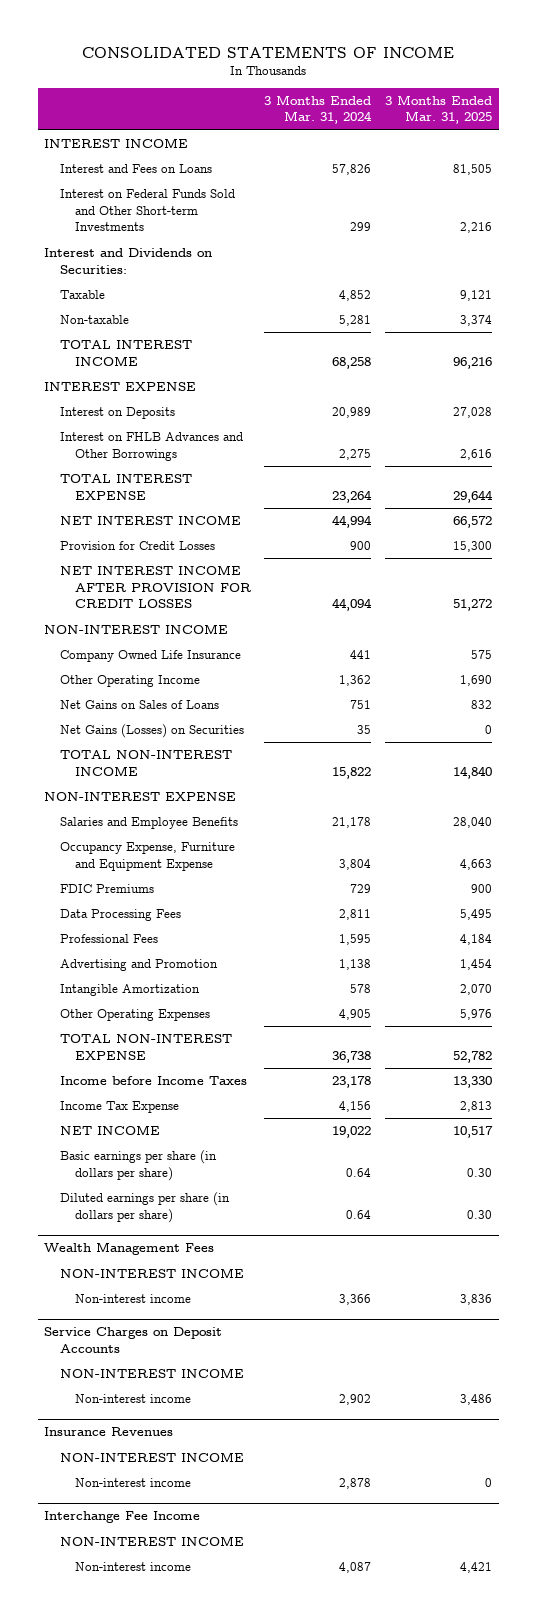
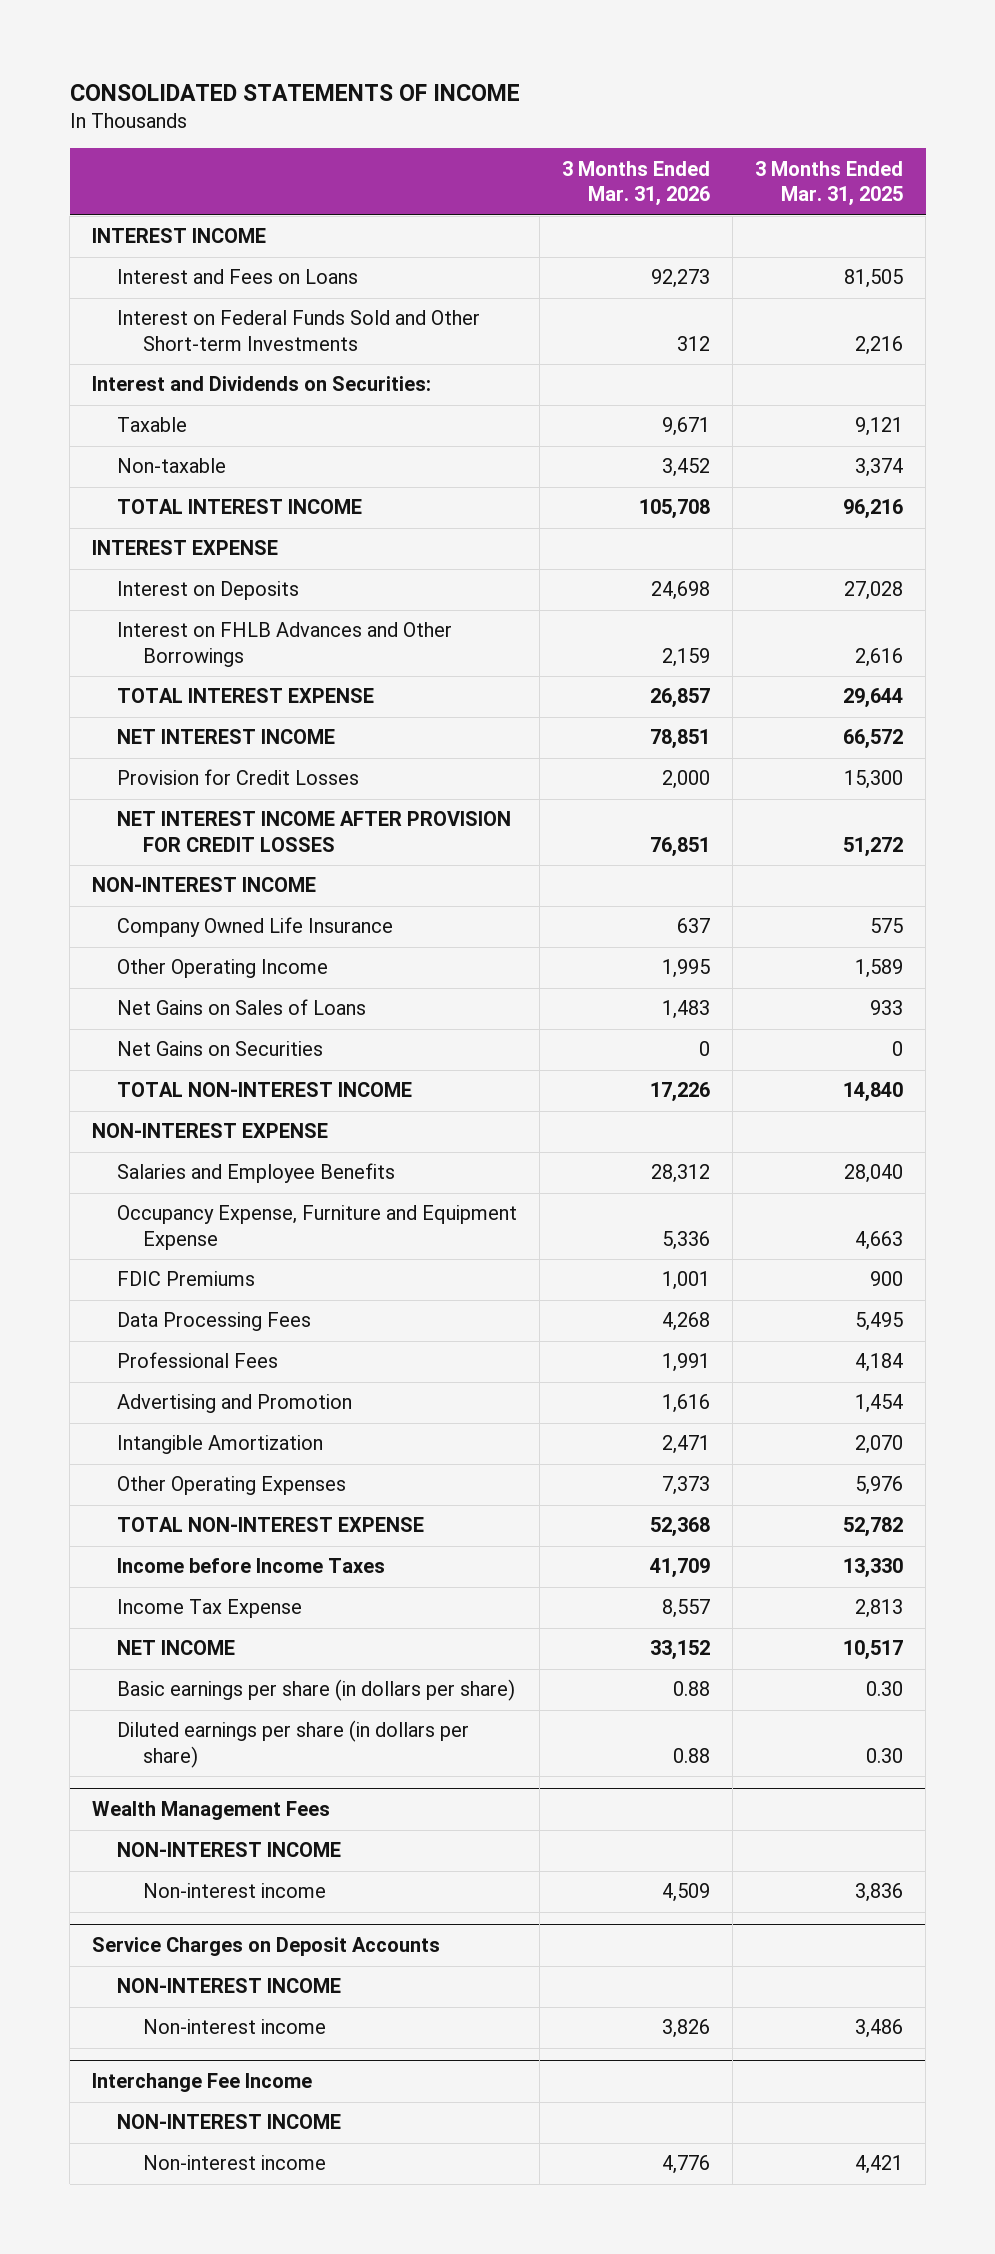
[264,94,373,125] 3 Months Ended Mar. 31, 2024 -> none
none -> [562,160,711,207] 3 Months Ended Mar. 31, 2026
[459,675,492,687] 1,690 -> [855,959,904,979] 1,589
[470,700,492,710] 832 -> [870,1000,904,1016] 933
[59,724,244,739] Net Gains (Losses) on Securities -> [117,1041,324,1057] Net Gains on Securities
[44,1427,174,1437] Insurance Revenues -> none
[59,1452,244,1463] NON-INTEREST INCOME -> none
[74,1478,191,1488] Non-interest income -> none

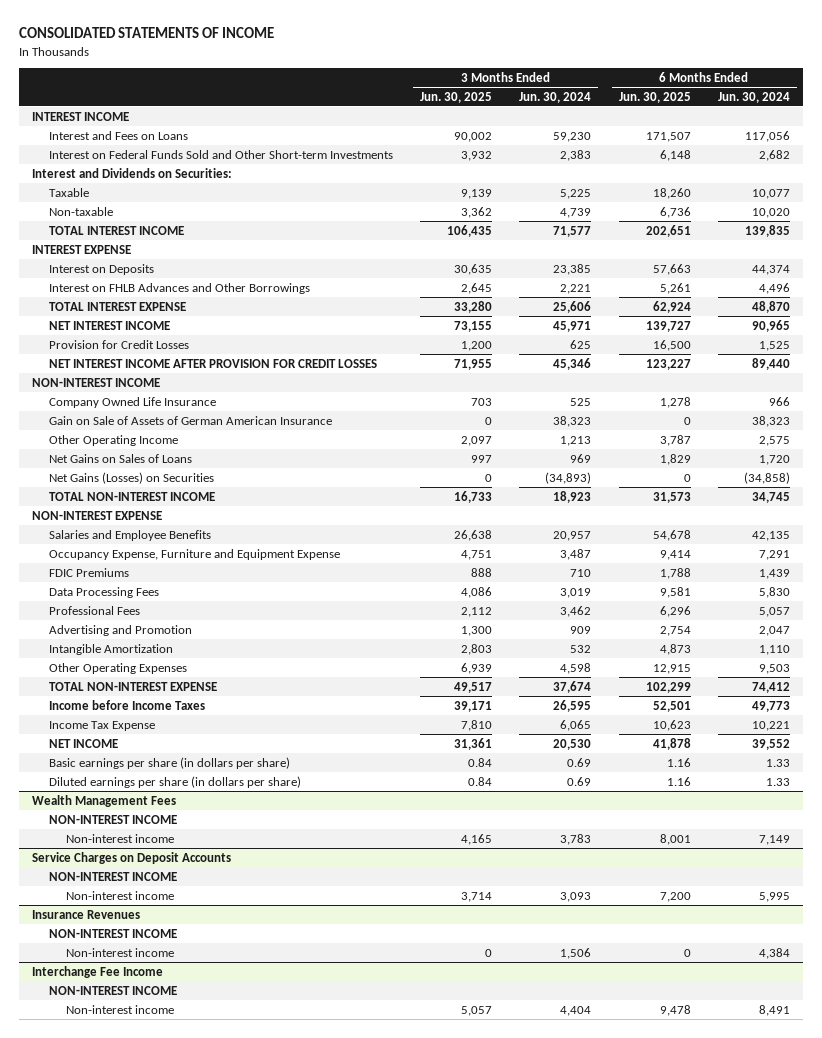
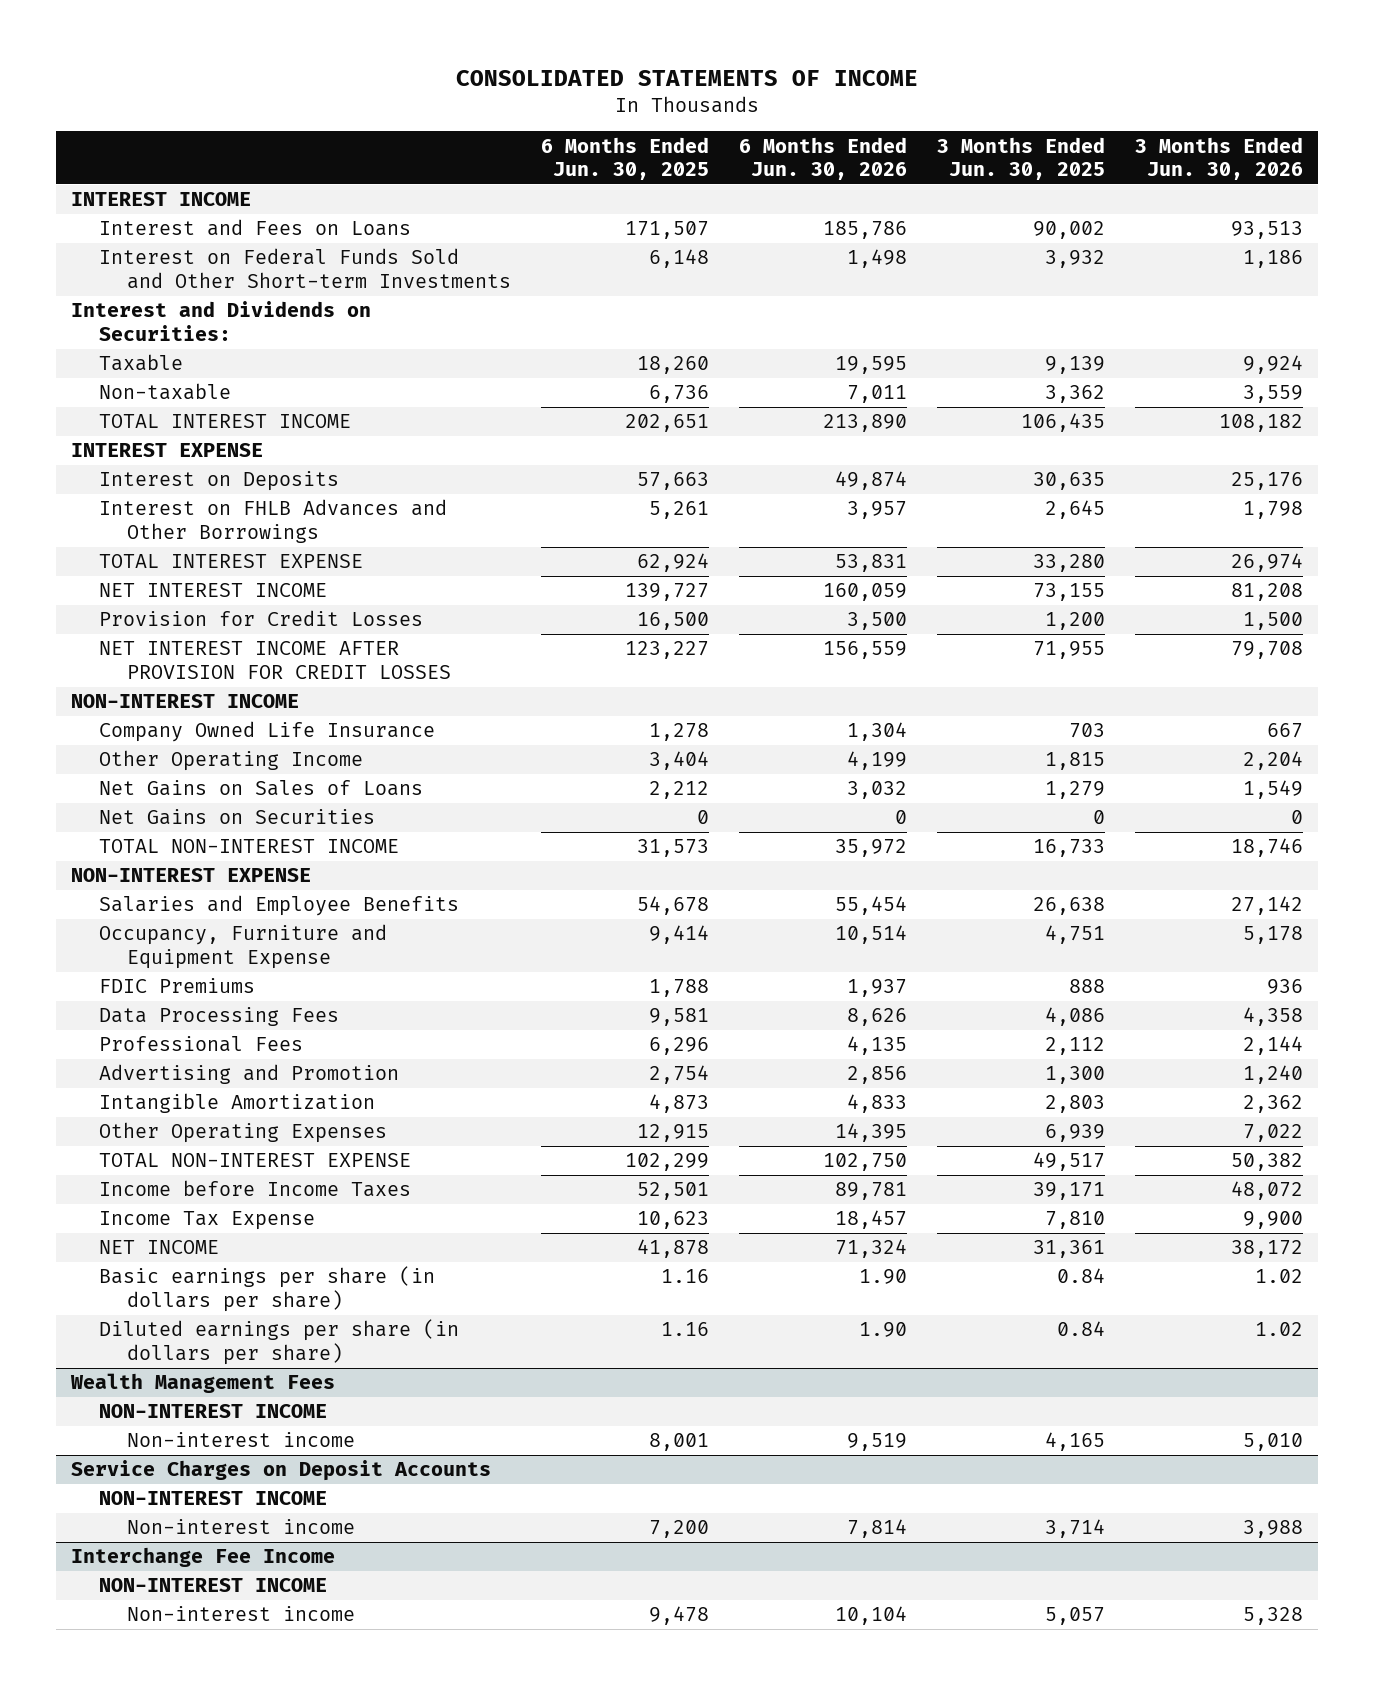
[519,91,592,103] Jun. 30, 2024 -> none
[717,91,790,103] Jun. 30, 2024 -> none
none -> [738,136,907,181] 6 Months Ended Jun. 30, 2026
none -> [1134,136,1303,181] 3 Months Ended Jun. 30, 2026
[48,415,332,425] Gain on Sale of Assets of German American Insurance -> none
[461,435,493,446] 2,097 -> [1044,752,1105,771] 1,815
[659,434,691,446] 3,787 -> [648,751,709,771] 3,404
[471,454,493,463] 997 -> [1044,781,1105,800] 1,279
[659,453,691,465] 1,829 -> [648,781,709,800] 2,212
[48,471,214,484] Net Gains (Losses) on Securities -> [98,809,375,826] Net Gains on Securities
[48,548,340,560] Occupancy Expense, Furniture and Equipment Expense -> [98,924,387,969] Occupancy, Furniture and Equipment Expense
[32,909,141,919] Insurance Revenues -> none
[48,928,177,938] NON-INTEREST INCOME -> none
[65,947,174,957] Non-interest income -> none

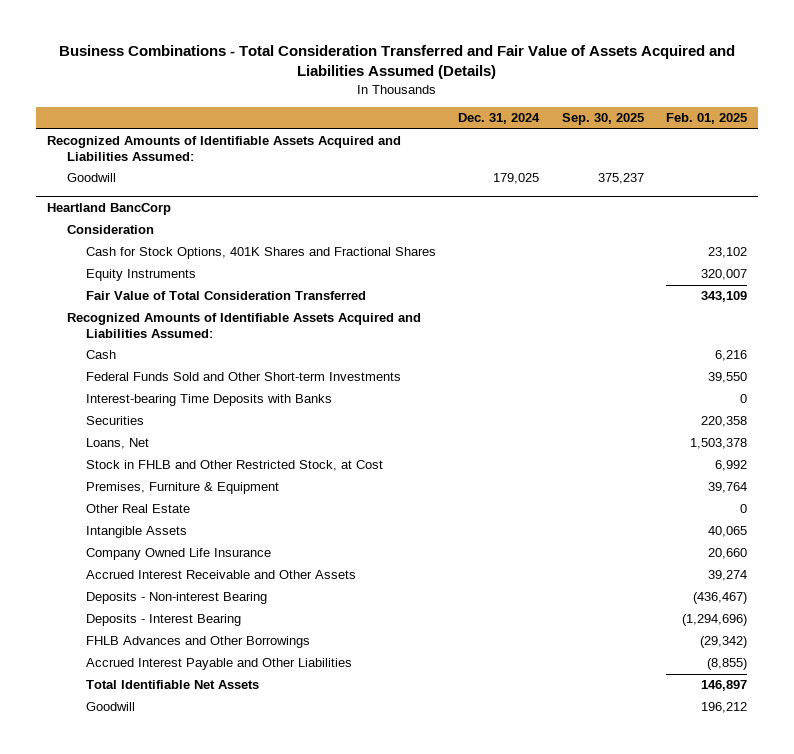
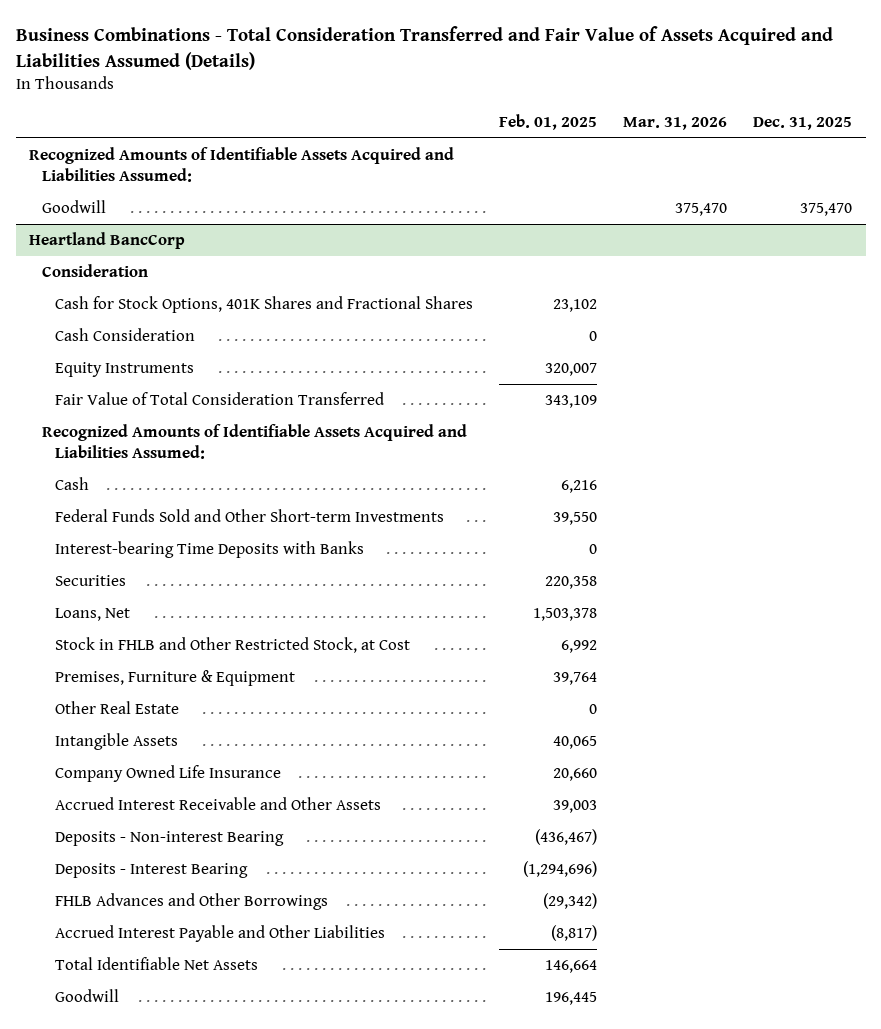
[458,113,541,125] Dec. 31, 2024 -> none
[561,113,644,126] Sep. 30, 2025 -> none
none -> [623,116,728,130] Mar. 31, 2026
none -> [753,116,853,130] Dec. 31, 2025
none -> [54,328,195,342] Cash Consideration
[707,570,747,582] 39,274 -> [553,800,598,814] 39,003
[706,658,747,671] (8,855) -> [551,925,598,942] (8,817)
[700,680,747,692] 146,897 -> [545,960,598,974] 146,664
[700,702,747,714] 196,212 -> [545,992,598,1006] 196,445

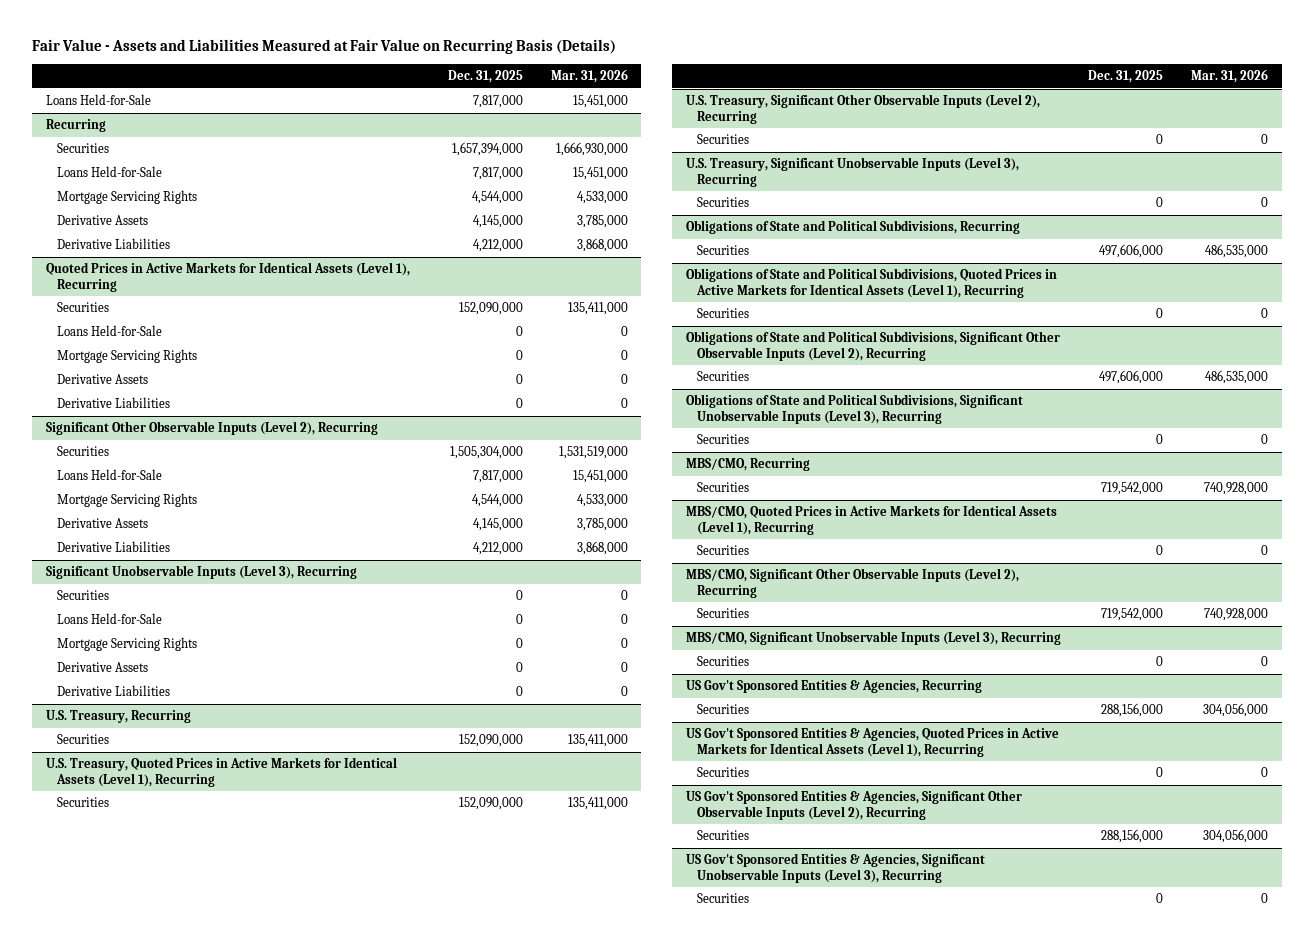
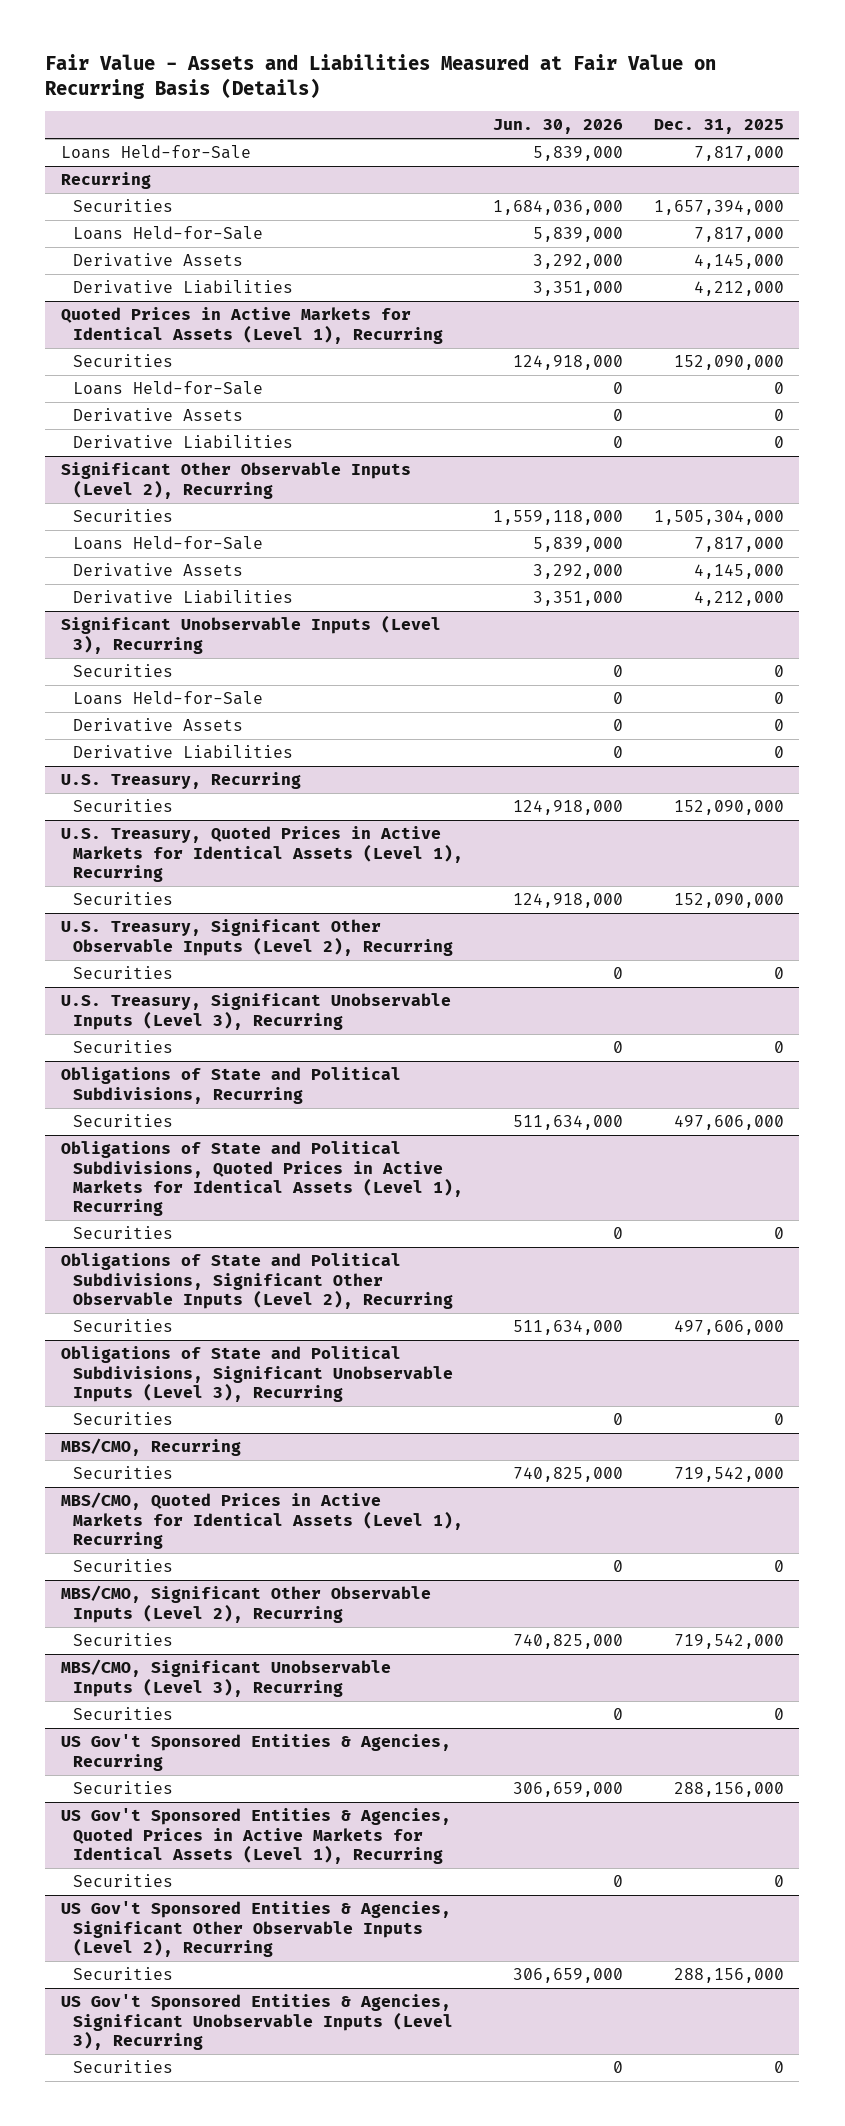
[550,68,628,83] Mar. 31, 2026 -> none
none -> [493,119,624,135] Jun. 30, 2026
[56,190,197,205] Mortgage Servicing Rights -> none
[56,349,197,364] Mortgage Servicing Rights -> none
[56,493,197,508] Mortgage Servicing Rights -> none
[56,637,197,652] Mortgage Servicing Rights -> none

